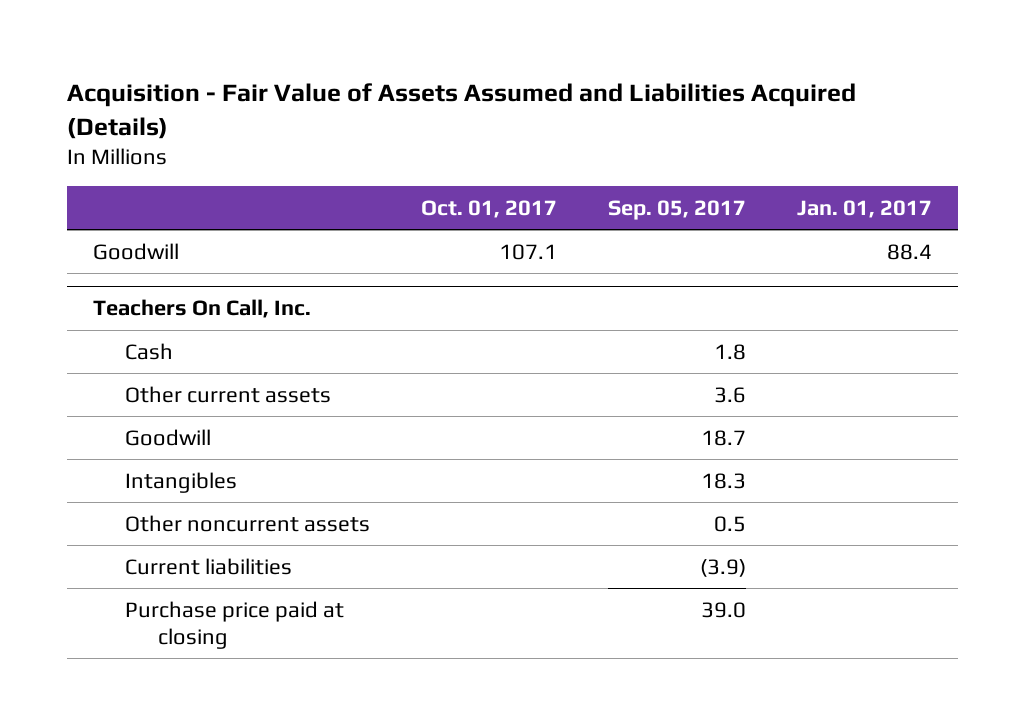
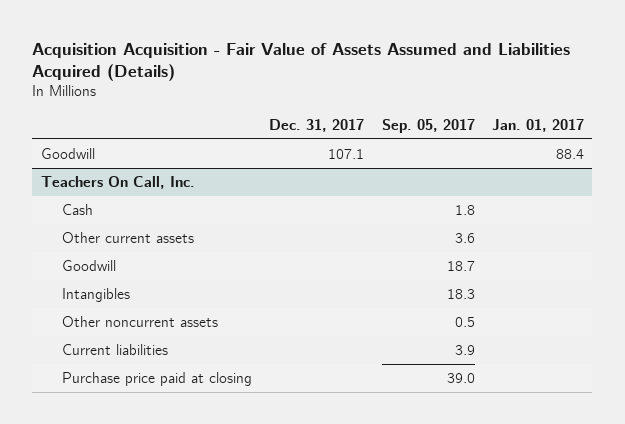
[67,83,857,139] Acquisition - Fair Value of Assets Assumed and Liabilities Acquired (Details) -> [32,42,571,81] Acquisition Acquisition - Fair Value of Assets Assumed and Liabilities Acquired (Details)
[421,199,558,218] Oct. 01, 2017 -> none
none -> [269,118,365,132] Dec. 31, 2017
[700,558,747,577] (3.9) -> [454,345,475,356] 3.9

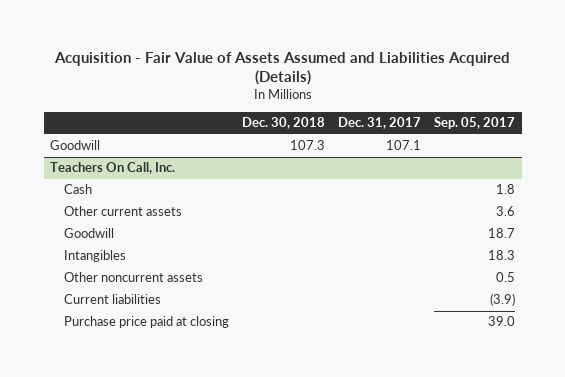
[32,42,571,81] Acquisition Acquisition - Fair Value of Assets Assumed and Liabilities Acquired (Details) -> [53,52,510,86] Acquisition - Fair Value of Assets Assumed and Liabilities Acquired (Details)
[491,118,584,132] Jan. 01, 2017 -> none
none -> [241,117,325,130] Dec. 30, 2018
[454,345,475,356] 3.9 -> [490,293,516,307] (3.9)

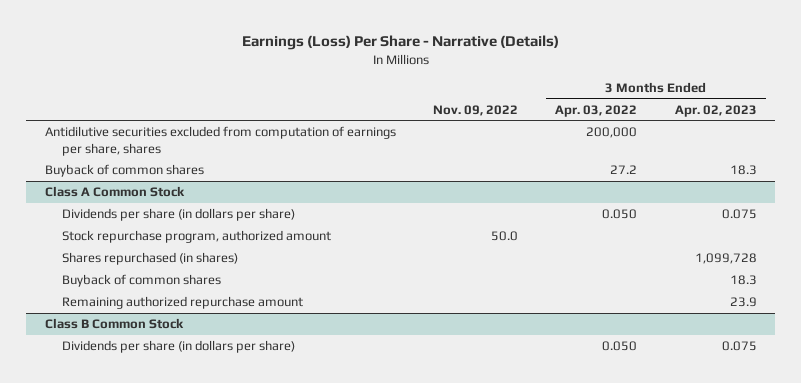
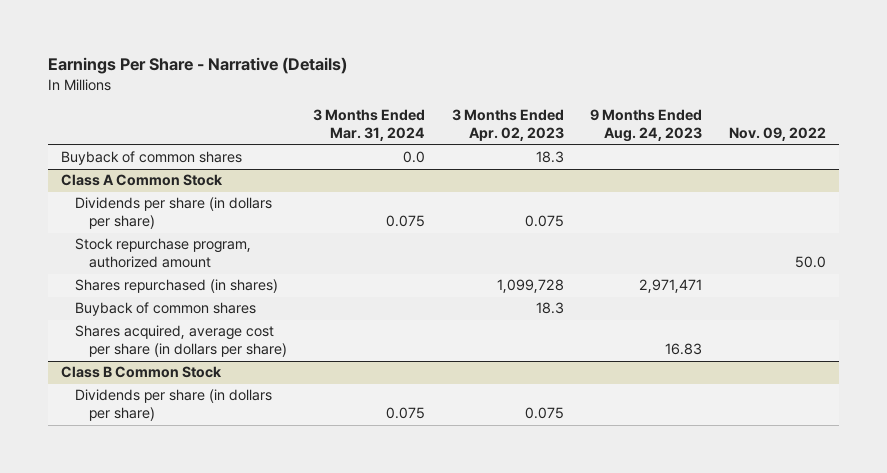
[241,35,559,51] Earnings (Loss) Per Share - Narrative (Details) -> [47,57,347,75] Earnings Per Share - Narrative (Details)
[555,104,638,117] Apr. 03, 2022 -> none
none -> [313,109,426,142] 3 Months Ended Mar. 31, 2024
none -> [590,109,703,143] 9 Months Ended Aug. 24, 2023
[44,126,396,156] Antidilutive securities excluded from computation of earnings per share, shares -> none
[61,296,303,310] Remaining authorized repurchase amount -> none
none -> [75,325,287,358] Shares acquired, average cost per share (in dollars per share)

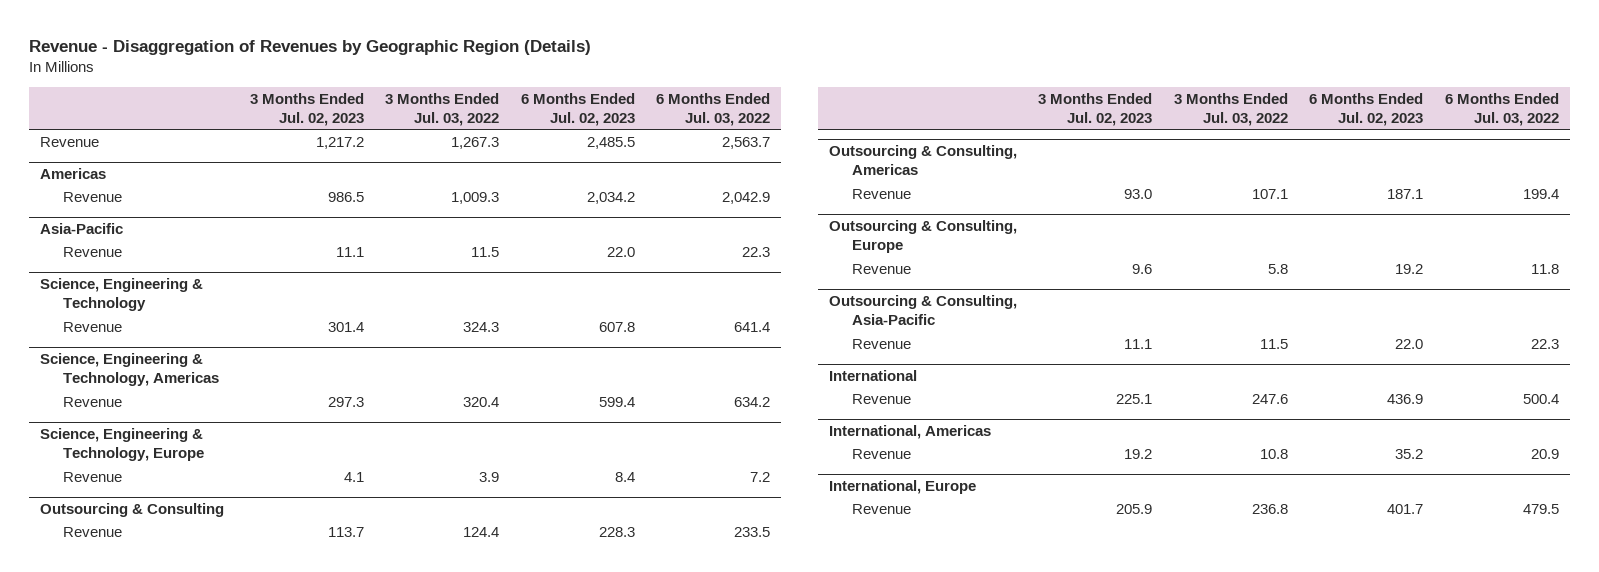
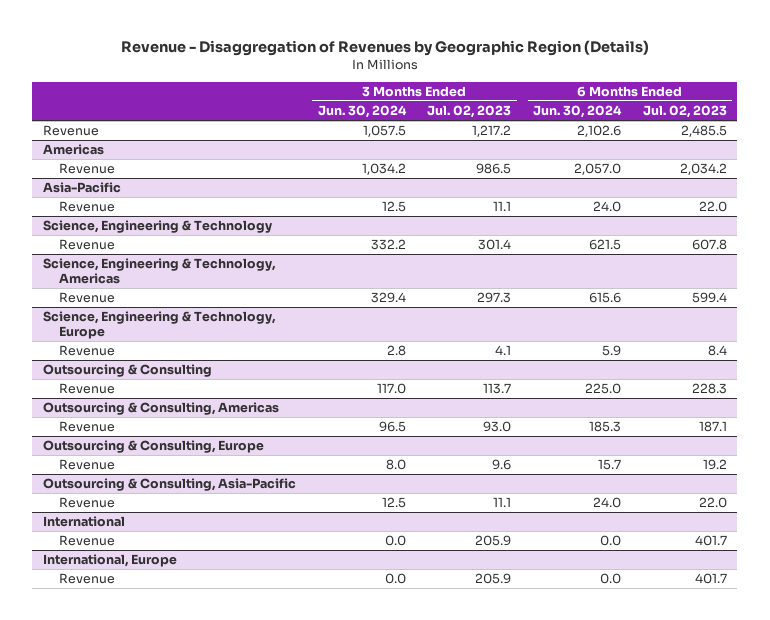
[385,92,500,127] 3 Months Ended Jul. 03, 2022 -> none
[656,92,771,127] 6 Months Ended Jul. 03, 2022 -> none
none -> [317,105,407,119] Jun. 30, 2024
none -> [532,105,622,119] Jun. 30, 2024
[828,425,991,440] International, Americas -> none
[851,448,911,459] Revenue -> none
[1116,393,1153,404] 225.1 -> [475,535,512,547] 205.9
[1387,393,1424,404] 436.9 -> [694,535,727,547] 401.7

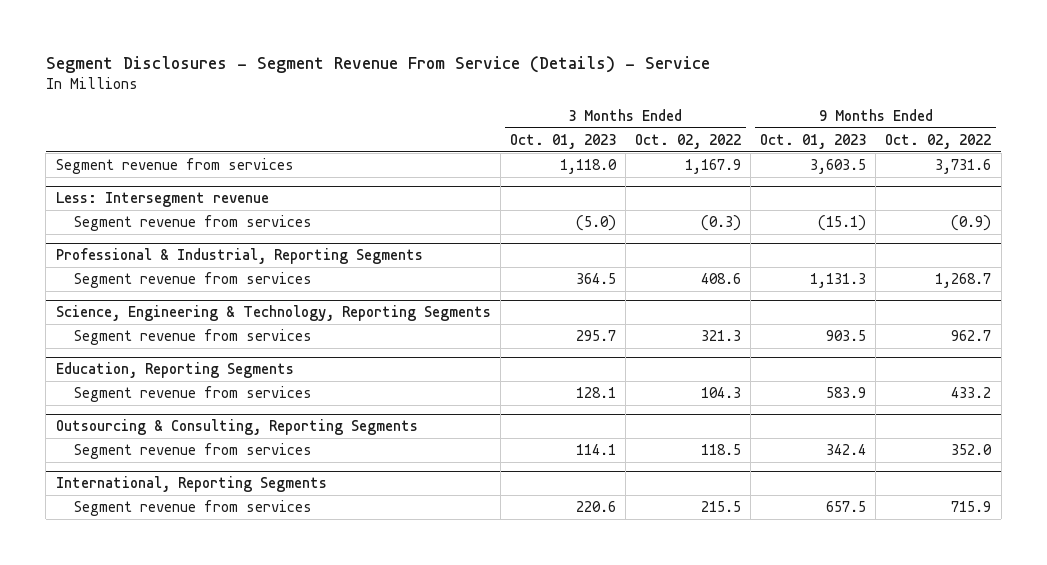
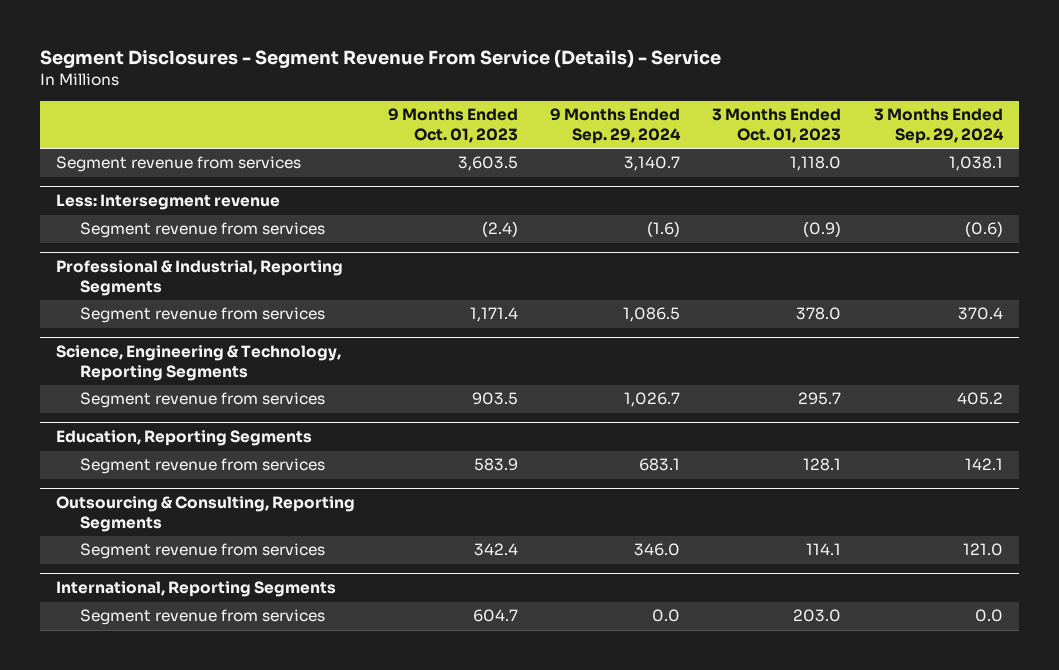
[634,133,741,149] Oct. 02, 2022 -> none
[885,133,992,149] Oct. 02, 2022 -> none
none -> [549,108,681,144] 9 Months Ended Sep. 29, 2024
none -> [873,108,1004,144] 3 Months Ended Sep. 29, 2024
[575,214,616,231] (5.0) -> [803,221,842,238] (0.9)
[818,214,867,231] (15.1) -> [481,221,518,238] (2.4)
[575,272,616,284] 364.5 -> [796,307,842,321] 378.0
[810,272,867,288] 1,131.3 -> [469,307,518,323] 1,171.4
[575,500,616,512] 220.6 -> [793,609,842,623] 203.0
[826,500,867,512] 657.5 -> [472,609,518,623] 604.7

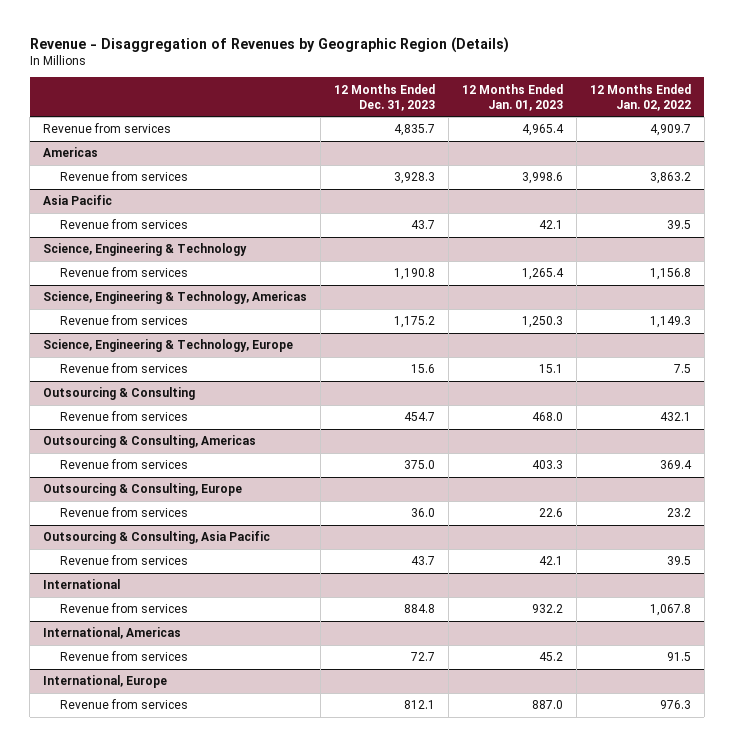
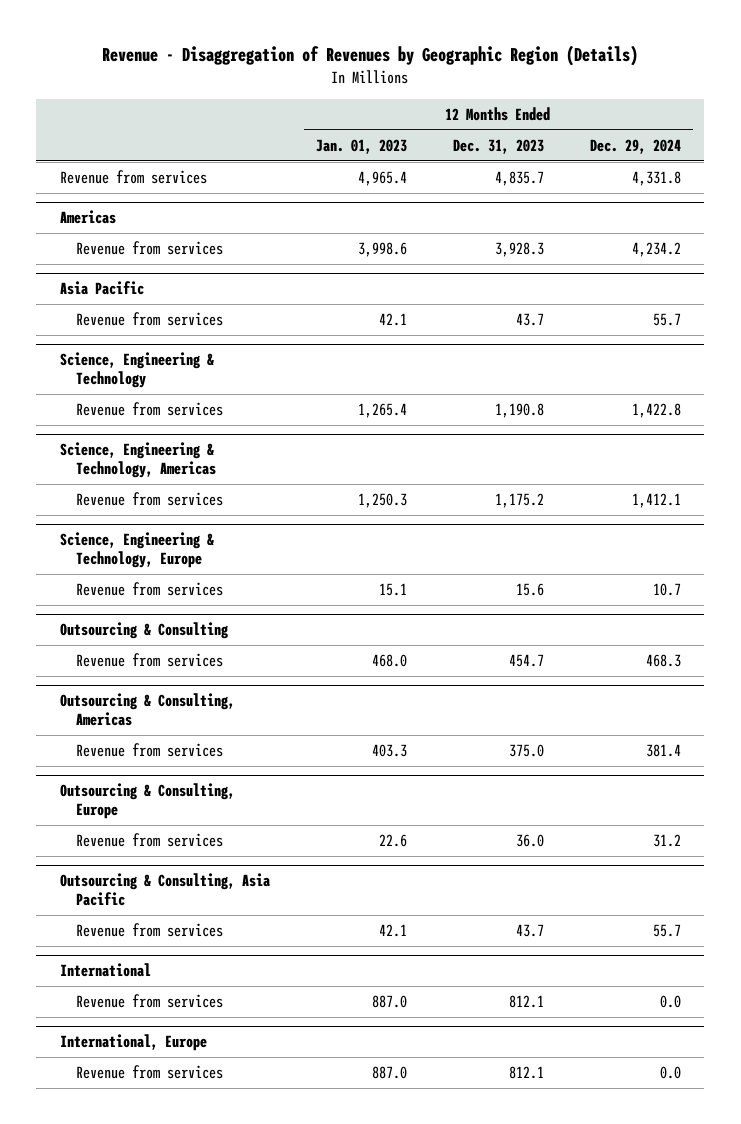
[589,83,691,111] 12 Months Ended Jan. 02, 2022 -> none
none -> [590,138,682,154] Dec. 29, 2024
[43,627,182,640] International, Americas -> none
[60,651,189,662] Revenue from services -> none
[404,604,436,614] 884.8 -> [508,995,544,1009] 812.1
[532,604,564,614] 932.2 -> [371,995,407,1009] 887.0

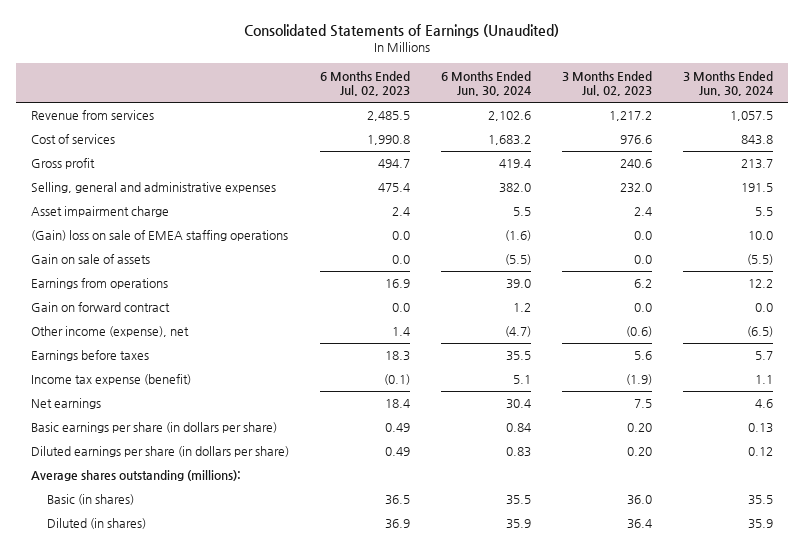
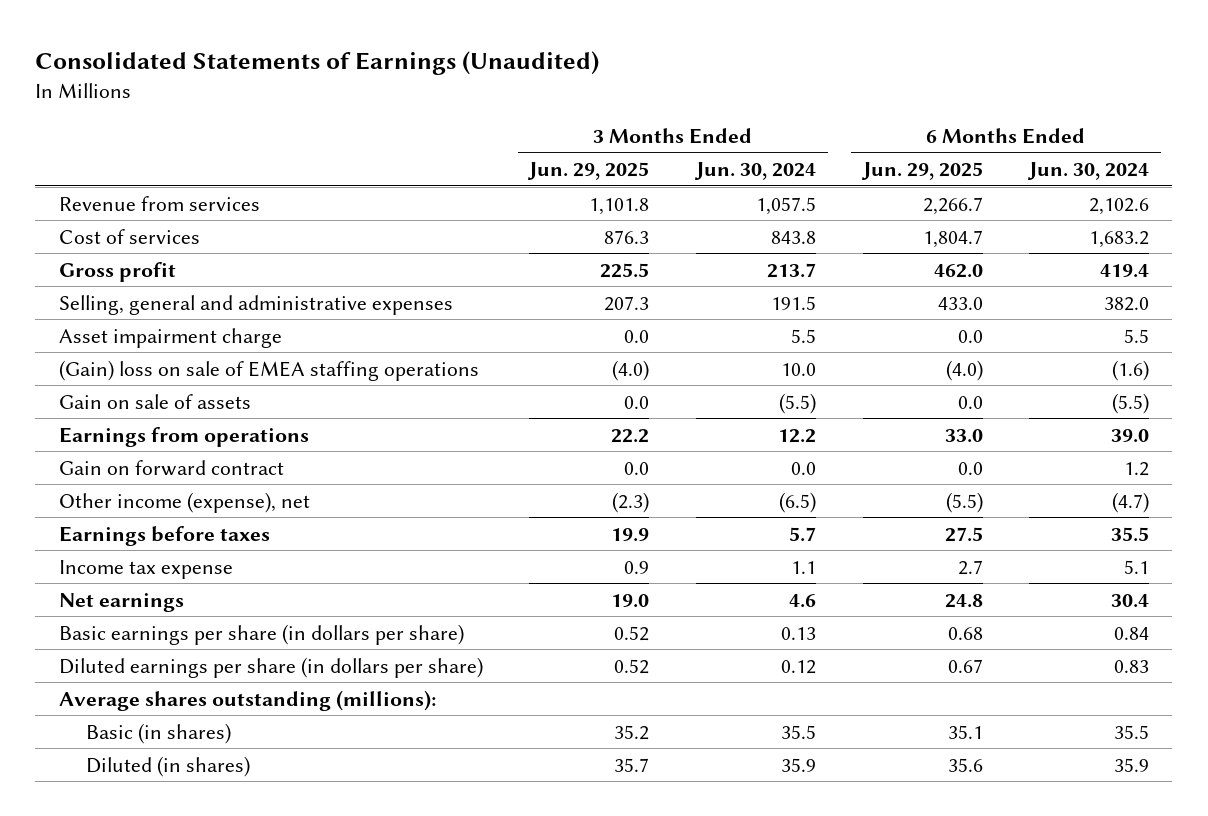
[320,70,411,97] 6 Months Ended Jul. 02, 2023 -> none
[561,70,652,97] 3 Months Ended Jul. 02, 2023 -> none
none -> [527,162,650,181] Jun. 29, 2025
none -> [860,162,983,181] Jun. 29, 2025
[31,374,192,386] Income tax expense (benefit) -> [58,559,233,579] Income tax expense

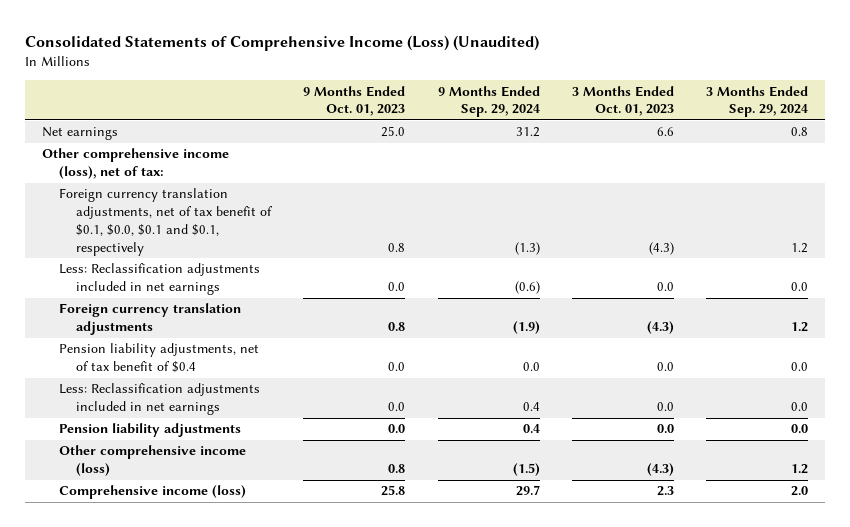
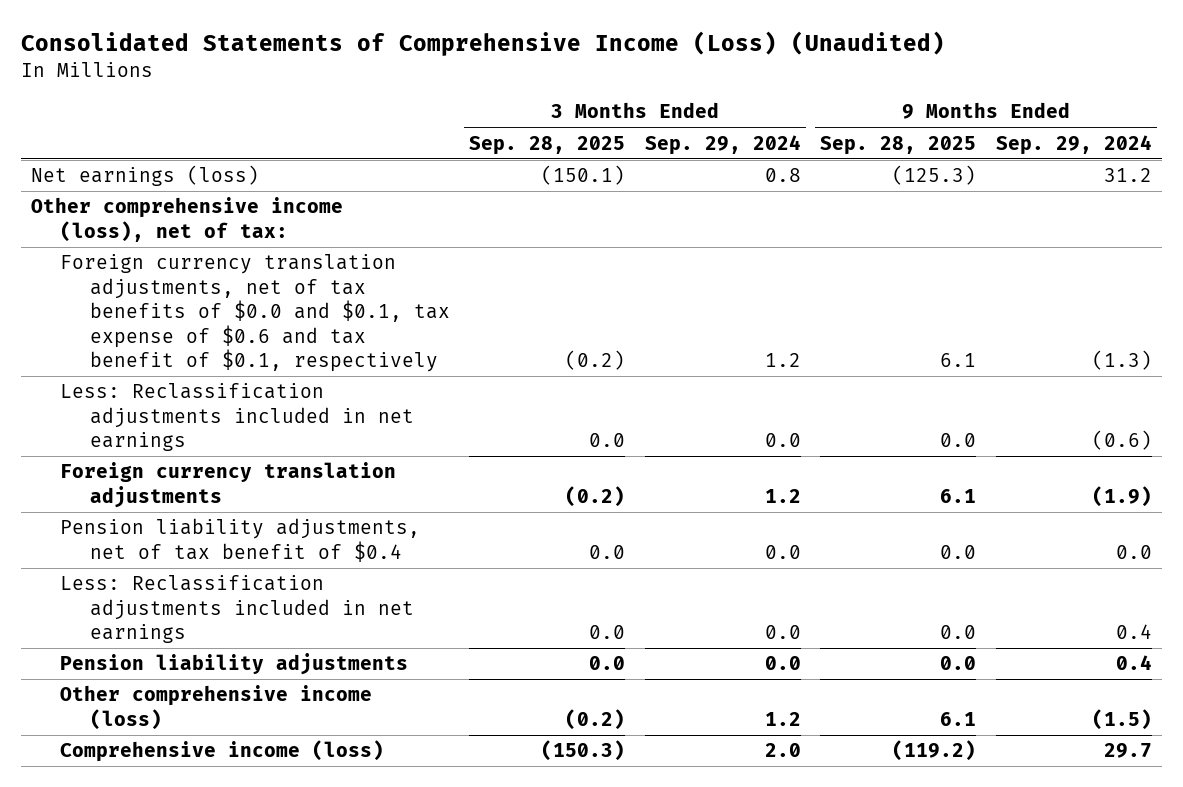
[303,85,406,117] 9 Months Ended Oct. 01, 2023 -> none
[572,85,675,117] 3 Months Ended Oct. 01, 2023 -> none
none -> [469,135,626,155] Sep. 28, 2025
none -> [820,135,977,155] Sep. 28, 2025
[41,127,118,141] Net earnings -> [31,165,260,187] Net earnings (loss)
[58,188,274,256] Foreign currency translation adjustments, net of tax benefit of $0.1, $0.0, $0.1 and $0.1, respectively -> [60,254,450,372] Foreign currency translation adjustments, net of tax benefits of $0.0 and $0.1, tax expense of $0.6 and tax benefit of $0.1, respectively

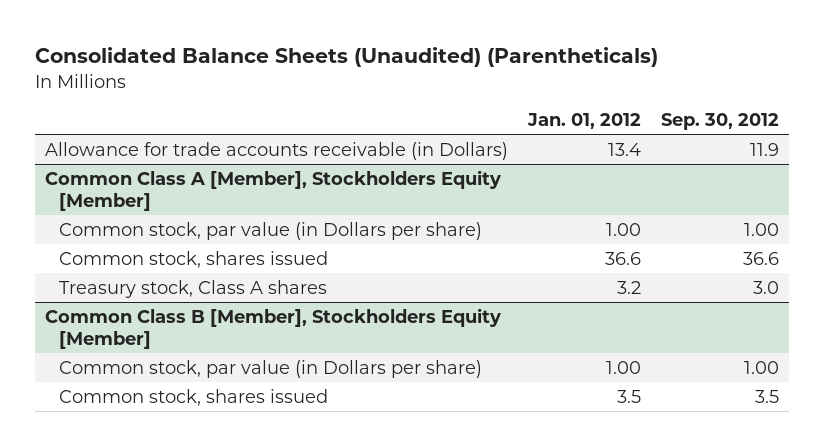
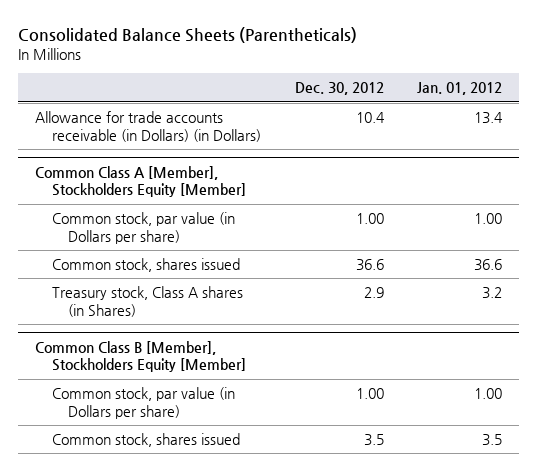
[35,47,659,68] Consolidated Balance Sheets (Unaudited) (Parentheticals) -> [18,27,358,44] Consolidated Balance Sheets (Parentheticals)
[660,113,779,131] Sep. 30, 2012 -> none
none -> [294,82,384,96] Dec. 30, 2012
[45,141,509,160] Allowance for trade accounts receivable (in Dollars) -> [35,111,261,142] Allowance for trade accounts receivable (in Dollars) (in Dollars)
[58,279,327,298] Treasury stock, Class A shares -> [51,286,243,317] Treasury stock, Class A shares (in Shares)

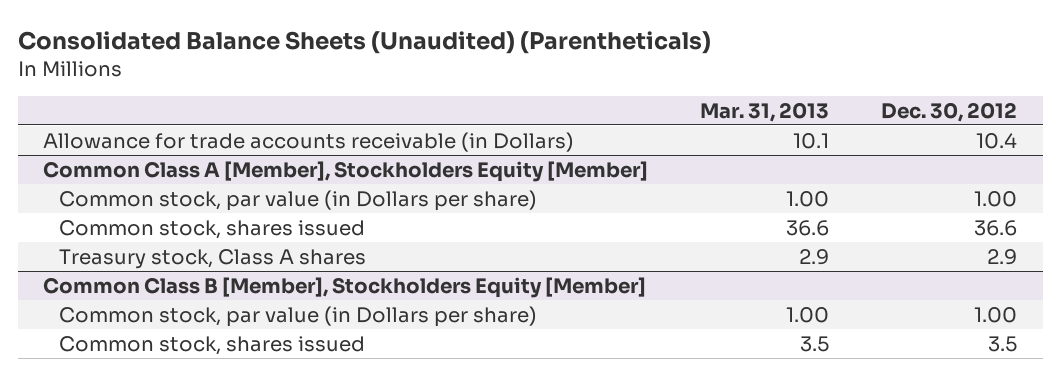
[18,27,358,44] Consolidated Balance Sheets (Parentheticals) -> [17,30,711,54] Consolidated Balance Sheets (Unaudited) (Parentheticals)
[417,82,503,96] Jan. 01, 2012 -> none
none -> [700,101,830,122] Mar. 31, 2013
[35,111,261,142] Allowance for trade accounts receivable (in Dollars) (in Dollars) -> [43,131,575,152] Allowance for trade accounts receivable (in Dollars)
[51,286,243,317] Treasury stock, Class A shares (in Shares) -> [58,248,366,269] Treasury stock, Class A shares

